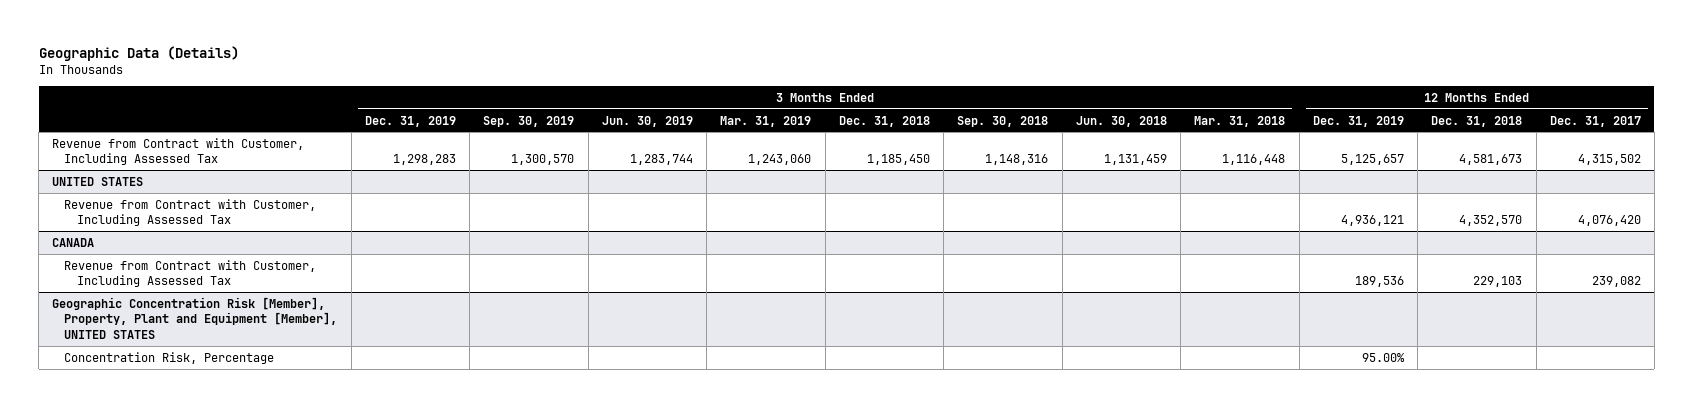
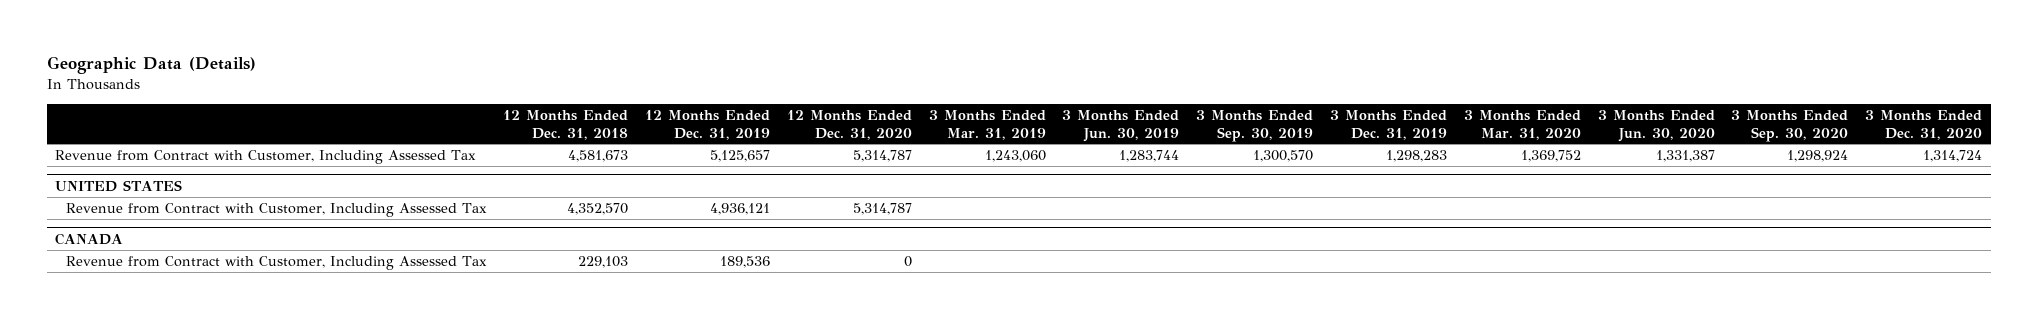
[838,115,930,127] Dec. 31, 2018 -> none
[957,115,1049,127] Sep. 30, 2018 -> none
[1075,115,1167,127] Jun. 30, 2018 -> none
[1194,115,1286,127] Mar. 31, 2018 -> none
[1549,115,1641,127] Dec. 31, 2017 -> none
none -> [786,109,912,140] 12 Months Ended Dec. 31, 2020
none -> [1463,109,1581,140] 3 Months Ended Mar. 31, 2020
none -> [1597,109,1715,142] 3 Months Ended Jun. 30, 2020
none -> [1731,109,1849,142] 3 Months Ended Sep. 30, 2020
none -> [1865,109,1983,140] 3 Months Ended Dec. 31, 2020
[52,296,338,340] Geographic Concentration Risk [Member], Property, Plant and Equipment [Member], UNITED STATES -> none
[64,351,275,364] Concentration Risk, Percentage -> none

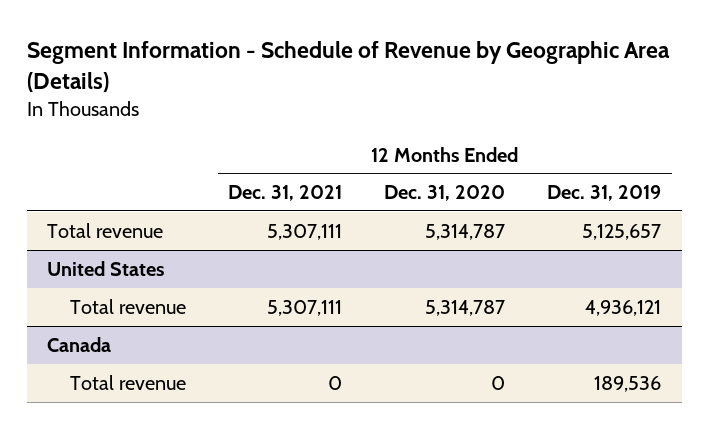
[46,56,256,75] Geographic Data (Details) -> [26,40,670,92] Segment Information - Schedule of Revenue by Geographic Area (Details)
[503,109,629,140] 12 Months Ended Dec. 31, 2018 -> none
[928,109,1046,140] 3 Months Ended Mar. 31, 2019 -> none
[1062,109,1180,142] 3 Months Ended Jun. 30, 2019 -> none
[1196,109,1314,142] 3 Months Ended Sep. 30, 2019 -> none
[1330,109,1448,140] 3 Months Ended Dec. 31, 2019 -> none
[1463,109,1581,140] 3 Months Ended Mar. 31, 2020 -> none
[1597,109,1715,142] 3 Months Ended Jun. 30, 2020 -> none
[1731,109,1849,142] 3 Months Ended Sep. 30, 2020 -> none
[1865,109,1983,140] 3 Months Ended Dec. 31, 2020 -> none
none -> [228,185,343,202] Dec. 31, 2021
[54,149,476,164] Revenue from Contract with Customer, Including Assessed Tax -> [47,222,164,238] Total revenue
[54,179,182,192] UNITED STATES -> [47,260,165,276] United States
[66,202,488,217] Revenue from Contract with Customer, Including Assessed Tax -> [70,298,187,314] Total revenue
[54,232,123,245] CANADA -> [47,336,112,352] Canada
[66,255,488,270] Revenue from Contract with Customer, Including Assessed Tax -> [70,374,187,390] Total revenue

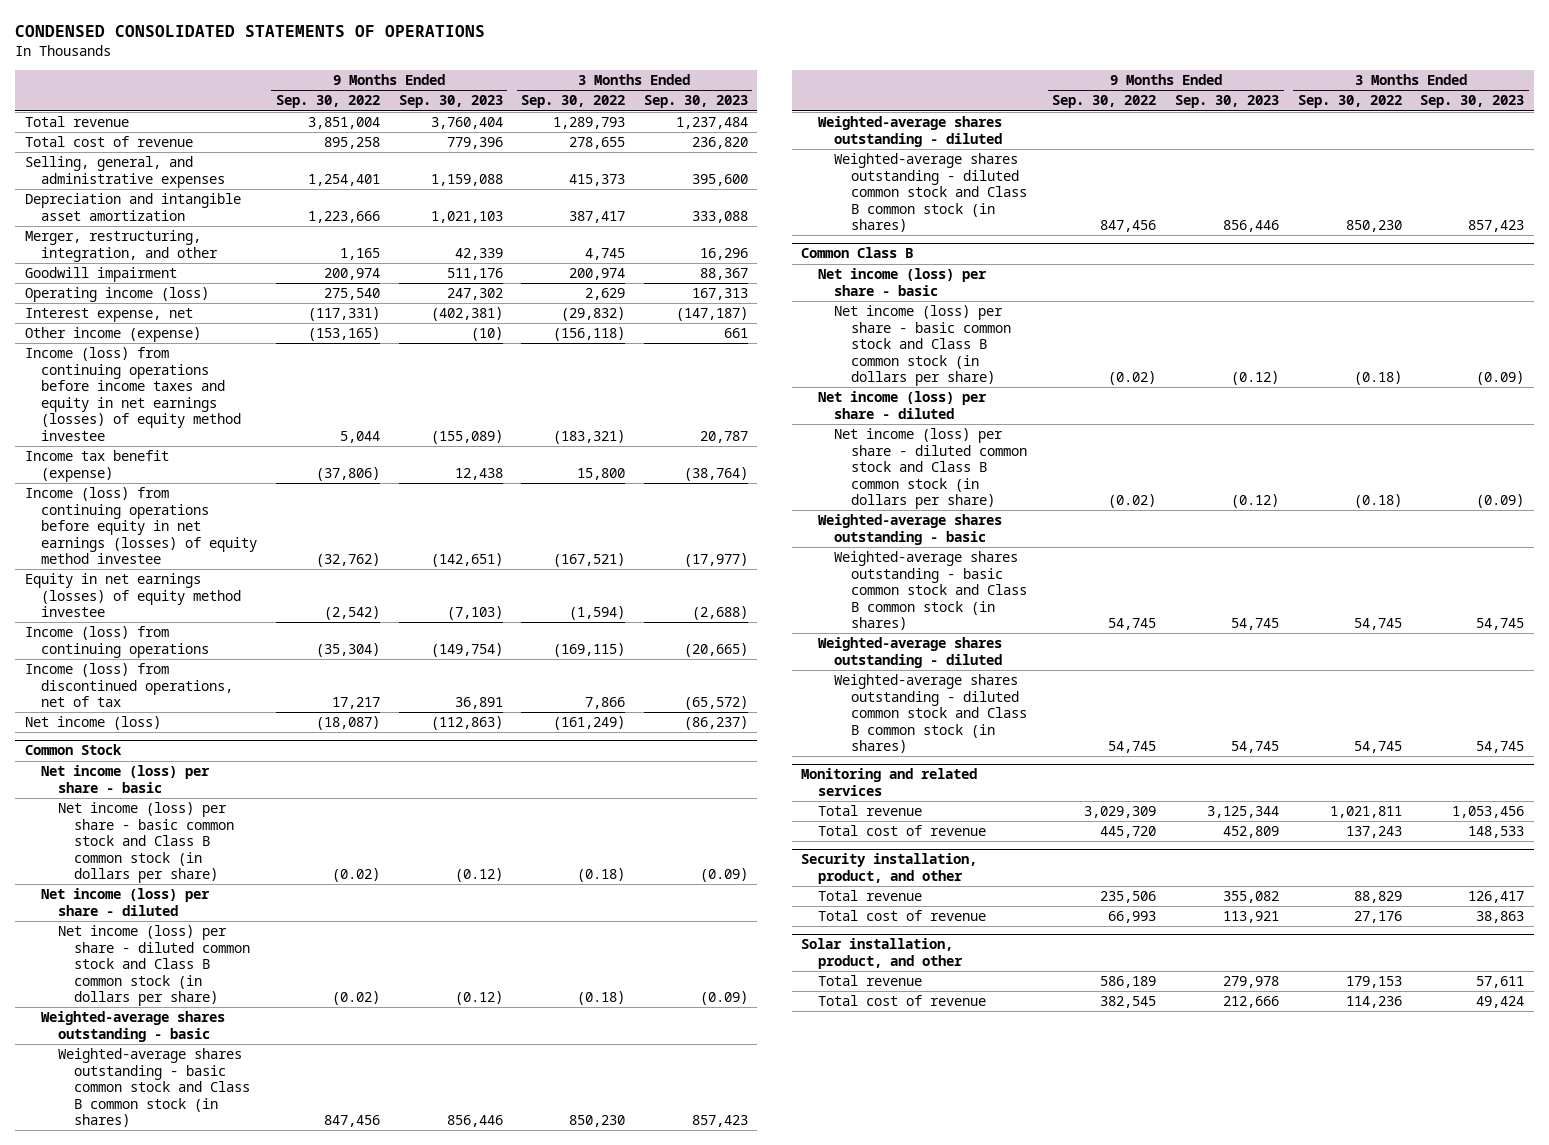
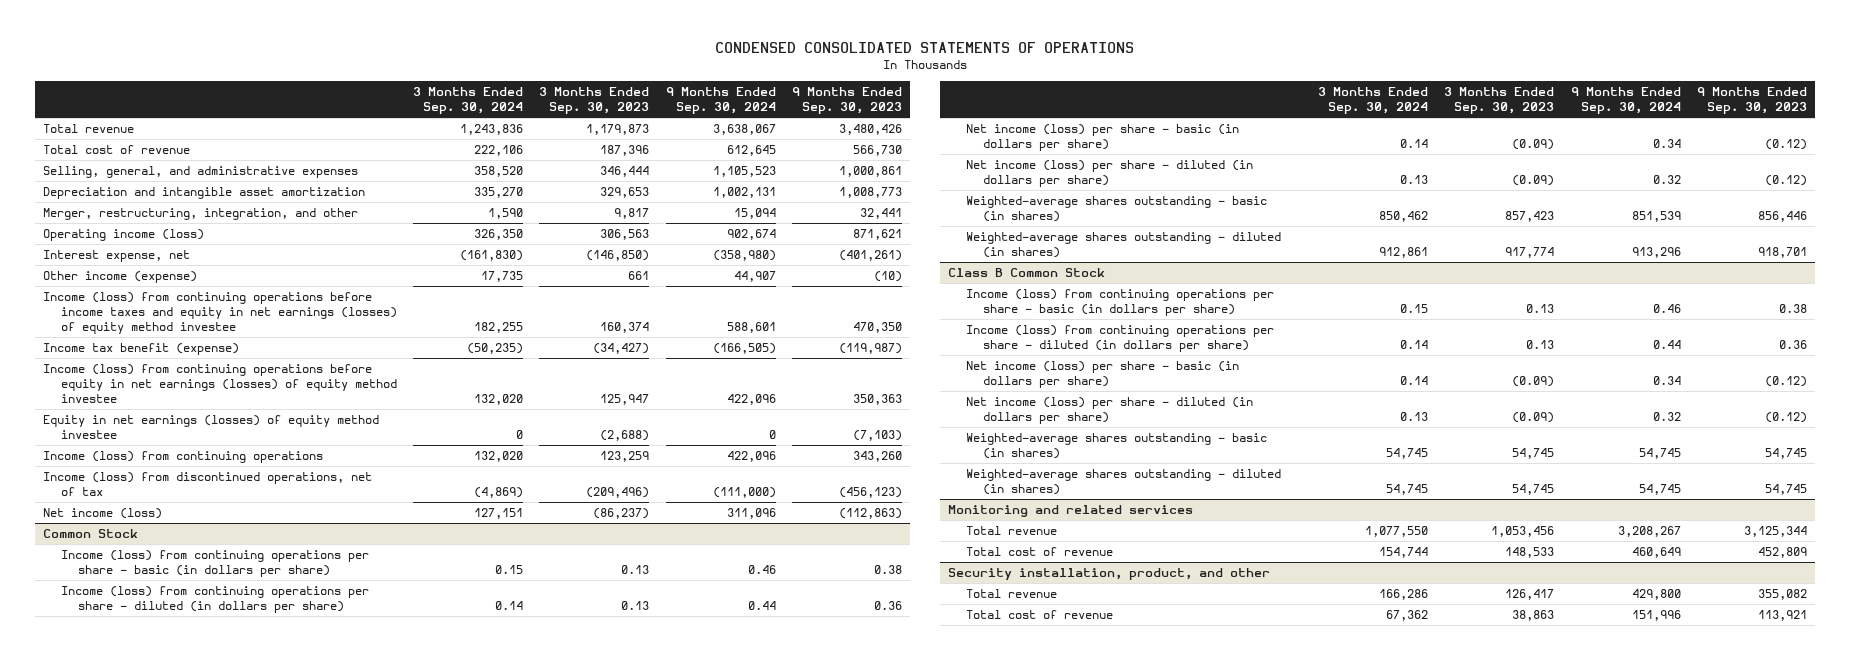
[275,95,380,109] Sep. 30, 2022 -> none
[521,95,626,109] Sep. 30, 2022 -> none
none -> [412,87,523,115] 3 Months Ended Sep. 30, 2024
none -> [665,87,776,115] 9 Months Ended Sep. 30, 2024
[24,267,177,283] Goodwill impairment -> none
[430,117,503,130] 3,760,404 -> [838,124,902,136] 3,480,426
[675,117,748,130] 1,237,484 -> [586,124,650,136] 1,179,873
[446,137,503,150] 779,396 -> [852,145,902,157] 566,730
[691,137,748,150] 236,820 -> [600,145,650,157] 187,396
[430,173,503,186] 1,159,088 -> [838,166,902,178] 1,000,861
[691,173,748,186] 395,600 -> [600,166,650,178] 346,444
[430,210,503,223] 1,021,103 -> [838,187,902,199] 1,008,773
[691,210,748,223] 333,088 -> [600,187,650,199] 329,653
[454,247,503,260] 42,339 -> [859,208,902,220] 32,441
[699,247,748,260] 16,296 -> [614,208,650,220] 9,817
[446,288,503,301] 247,302 -> [852,229,902,241] 871,621
[691,288,748,301] 167,313 -> [600,229,650,241] 306,563
[430,307,503,322] (402,381) -> [838,250,902,262] (401,261)
[675,307,748,322] (147,187) -> [586,250,650,262] (146,850)
[430,429,503,444] (155,089) -> [852,322,902,334] 470,350
[699,430,748,443] 20,787 -> [600,322,650,334] 160,374
[454,467,503,480] 12,438 -> [838,343,902,355] (119,987)
[683,466,748,481] (38,764) -> [593,343,650,355] (34,427)
[430,553,503,568] (142,651) -> [852,394,902,406] 350,363
[683,553,748,568] (17,977) -> [600,394,650,406] 125,947
[430,642,503,657] (149,754) -> [852,451,902,463] 343,260
[683,642,748,657] (20,665) -> [600,451,650,463] 123,259
[454,697,503,710] 36,891 -> [838,487,902,499] (456,123)
[683,696,748,711] (65,572) -> [586,487,650,499] (209,496)
[41,765,211,793] Net income (loss) per share - basic -> none
[41,888,211,916] Net income (loss) per share - diluted -> none
[41,1011,226,1042] Weighted-average shares outstanding - basic -> none
[817,116,1003,147] Weighted-average shares outstanding - diluted -> none
[817,268,987,296] Net income (loss) per share - basic -> none
[817,391,987,419] Net income (loss) per share - diluted -> none
[817,514,1002,545] Weighted-average shares outstanding - basic -> none
[817,637,1003,668] Weighted-average shares outstanding - diluted -> none
none -> [60,550,369,578] Income (loss) from continuing operations per share - basic (in dollars per share)
none -> [60,586,369,614] Income (loss) from continuing operations per share - diluted (in dollars per share)
[57,802,235,884] Net income (loss) per share - basic common stock and Class B common stock (in dollars per share) -> [965,124,1239,152] Net income (loss) per share - basic (in dollars per share)
[57,925,251,1007] Net income (loss) per share - diluted common stock and Class B common stock (in dollars per share) -> [965,160,1253,188] Net income (loss) per share - diluted (in dollars per share)
[57,1048,251,1128] Weighted-average shares outstanding - basic common stock and Class B common stock (in shares) -> [965,196,1267,223] Weighted-average shares outstanding - basic (in shares)
[834,153,1027,233] Weighted-average shares outstanding - diluted common stock and Class B common stock (in shares) -> [965,232,1281,259] Weighted-average shares outstanding - diluted (in shares)
[1222,220,1279,233] 856,446 -> [1757,247,1807,259] 918,701
[1468,220,1525,233] 857,423 -> [1505,247,1555,259] 917,774
[801,247,914,259] Common Class B -> [947,268,1105,278] Class B Common Stock
none -> [965,289,1274,317] Income (loss) from continuing operations per share - basic (in dollars per share)
none -> [965,325,1274,353] Income (loss) from continuing operations per share - diluted (in dollars per share)
[834,305,1011,387] Net income (loss) per share - basic common stock and Class B common stock (in dollars per share) -> [965,361,1239,389] Net income (loss) per share - basic (in dollars per share)
[834,428,1027,510] Net income (loss) per share - diluted common stock and Class B common stock (in dollars per share) -> [965,397,1253,425] Net income (loss) per share - diluted (in dollars per share)
[834,551,1027,631] Weighted-average shares outstanding - basic common stock and Class B common stock (in shares) -> [965,433,1267,460] Weighted-average shares outstanding - basic (in shares)
[834,674,1027,754] Weighted-average shares outstanding - diluted common stock and Class B common stock (in shares) -> [965,469,1281,496] Weighted-average shares outstanding - diluted (in shares)
[801,938,963,969] Solar installation, product, and other -> none
[817,975,922,987] Total revenue -> none
[817,995,986,1007] Total cost of revenue -> none

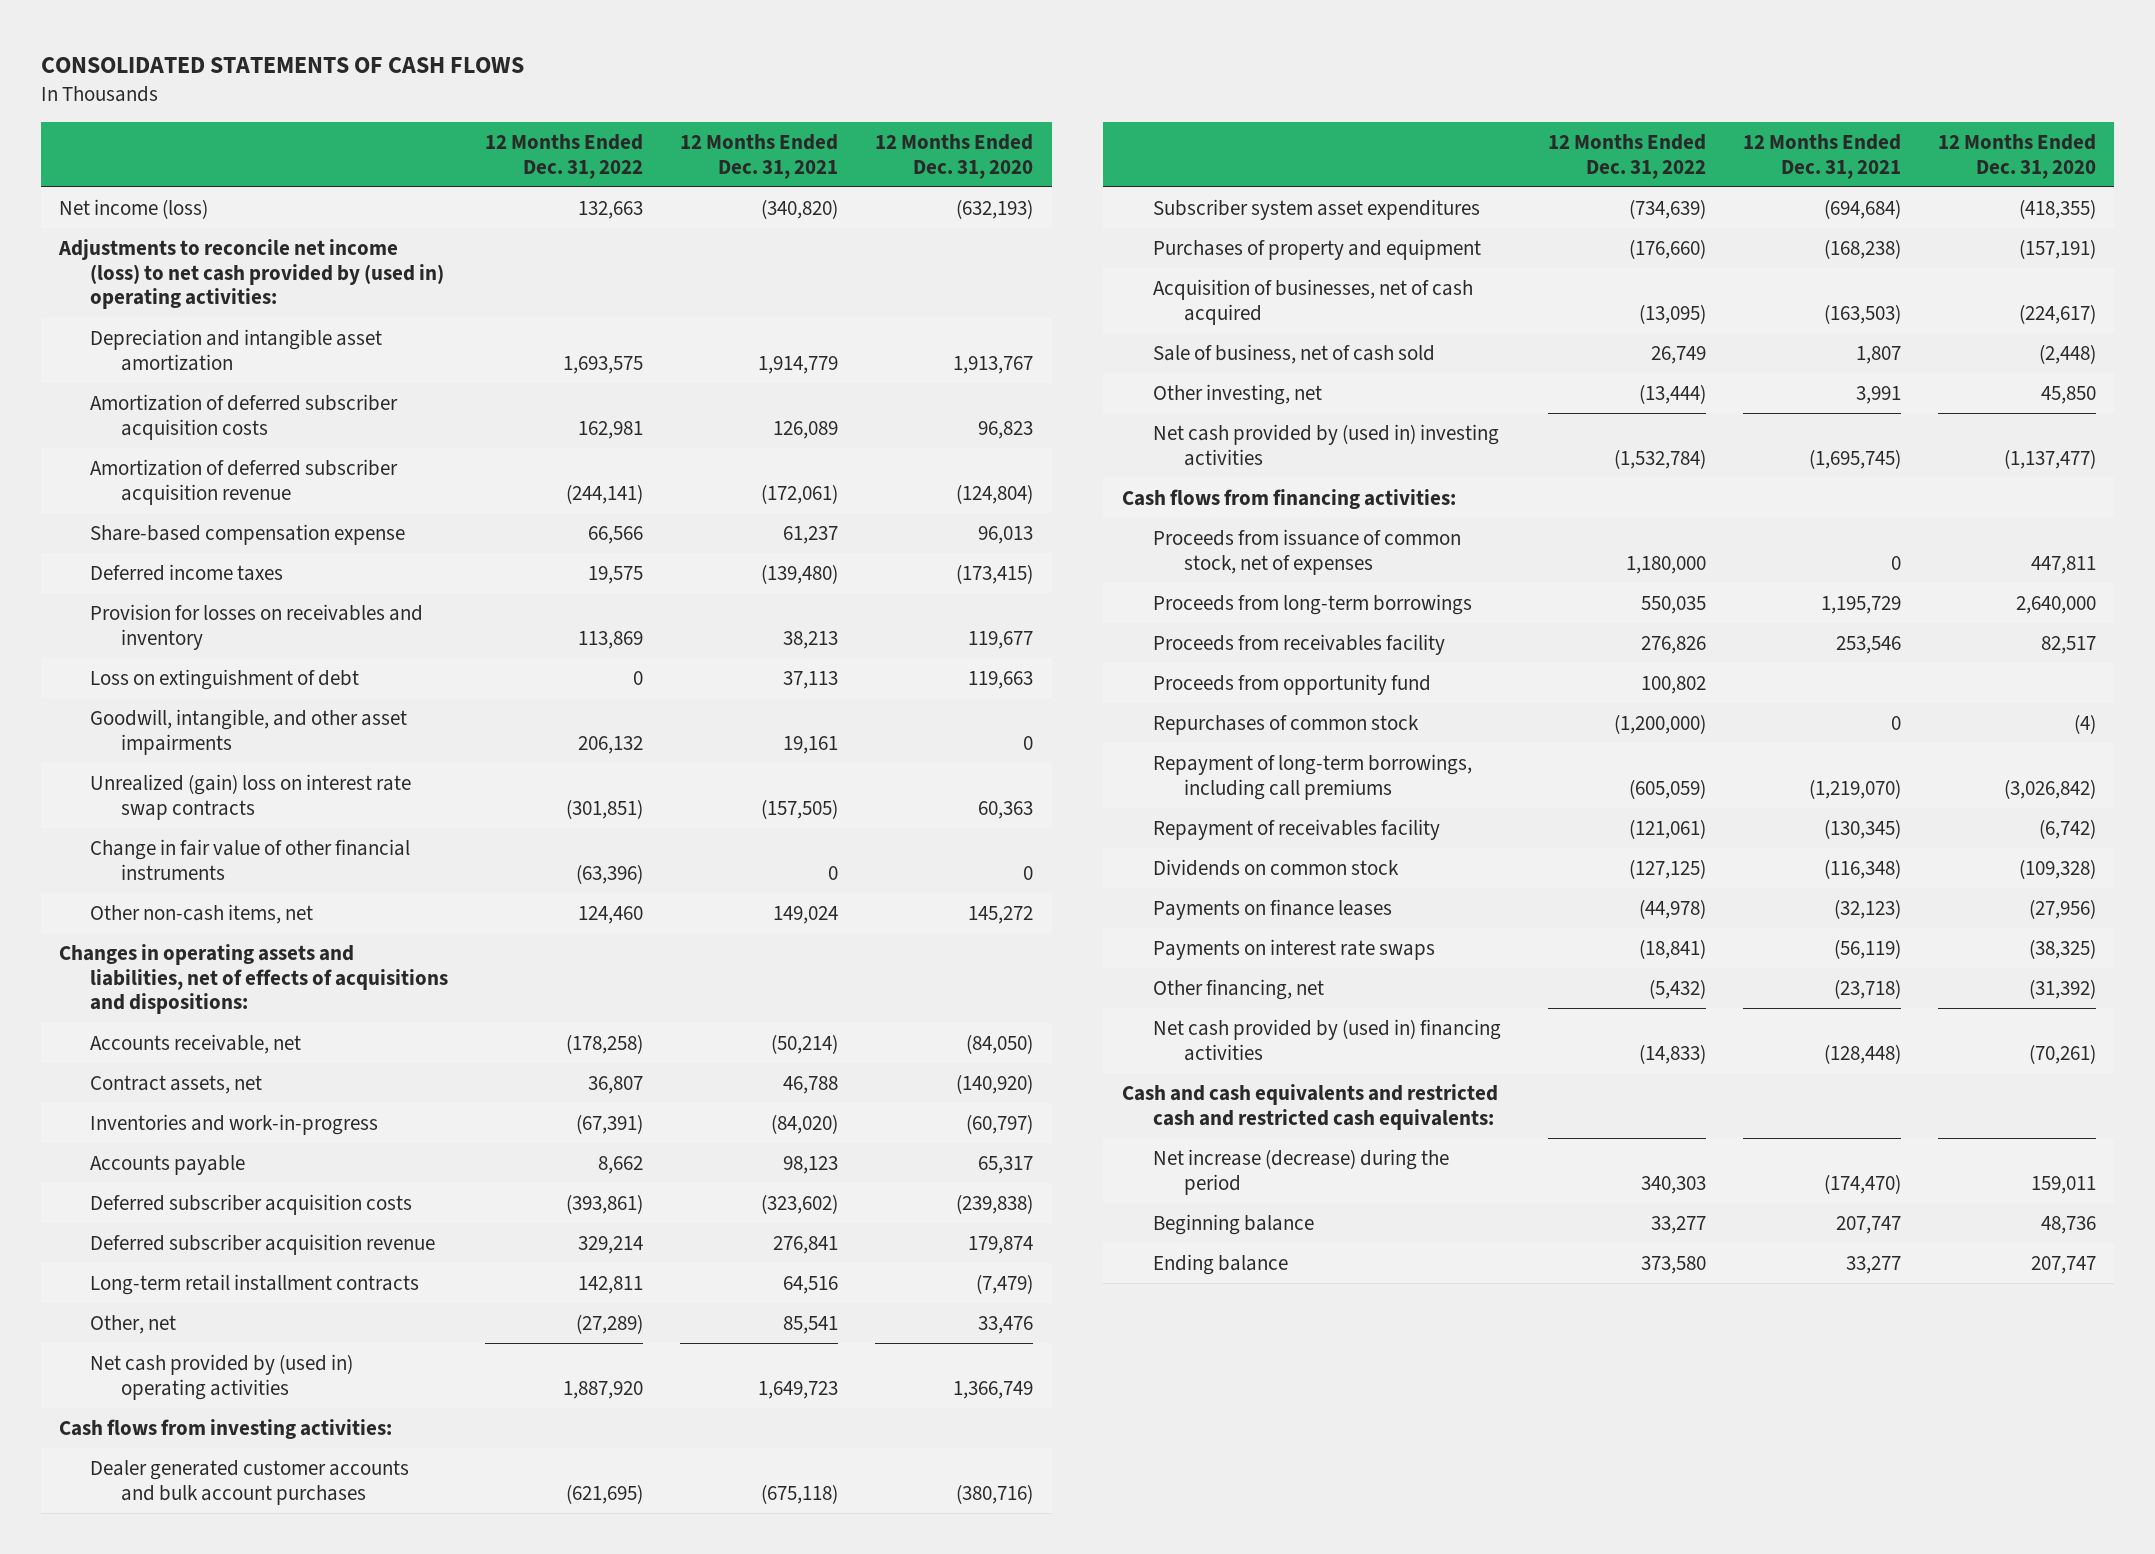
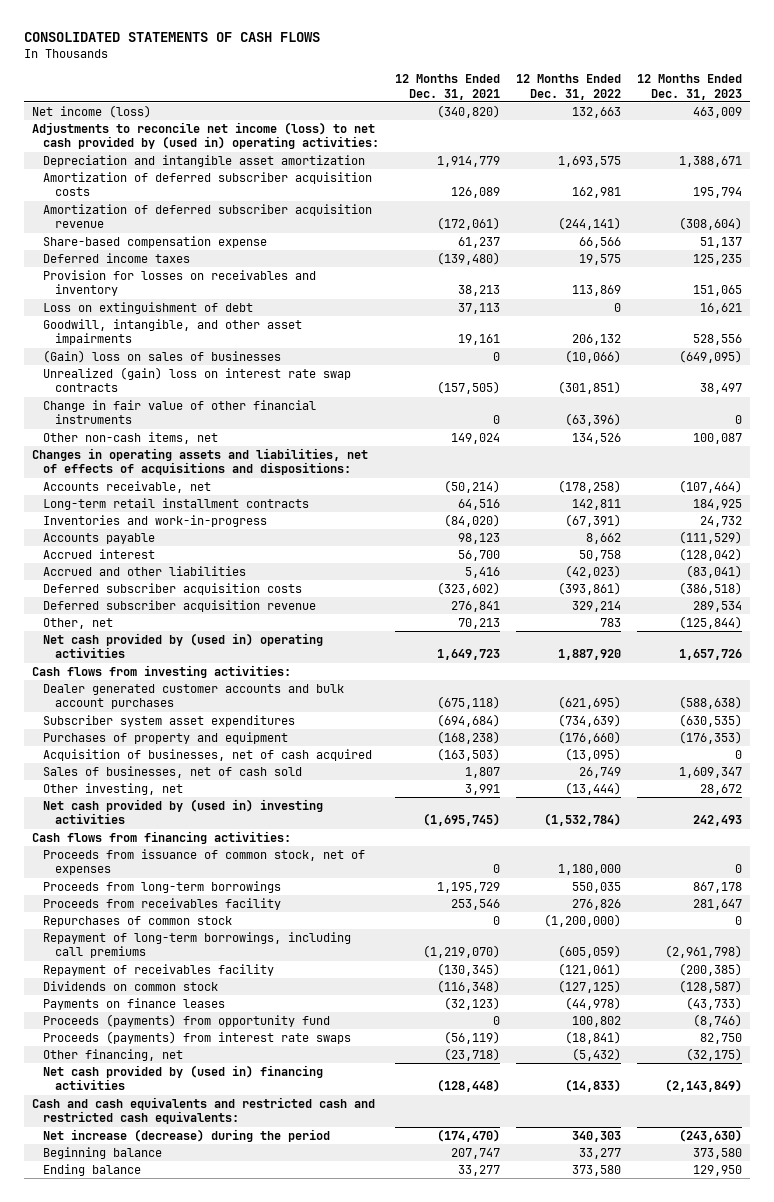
[875,133,1034,179] 12 Months Ended Dec. 31, 2020 -> none
none -> [637,74,743,100] 12 Months Ended Dec. 31, 2023
none -> [43,349,282,363] (Gain) loss on sales of businesses
[578,905,644,924] 124,460 -> [572,432,622,444] 134,526
[90,1074,263,1094] Contract assets, net -> none
[90,1273,420,1295] Long-term retail installment contracts -> [43,497,310,510] Long-term retail installment contracts
none -> [43,548,156,559] Accrued interest
none -> [43,565,247,576] Accrued and other liabilities
[576,1313,644,1334] (27,289) -> [600,617,622,627] 783
[783,1315,839,1334] 85,541 -> [458,617,501,629] 70,213
[1152,343,1435,364] Sale of business, net of cash sold -> [43,765,303,778] Sales of businesses, net of cash sold
[1152,673,1431,695] Proceeds from opportunity fund -> none
none -> [43,1013,331,1027] Proceeds (payments) from opportunity fund
[1152,938,1435,960] Payments on interest rate swaps -> [43,1030,352,1044] Proceeds (payments) from interest rate swaps

